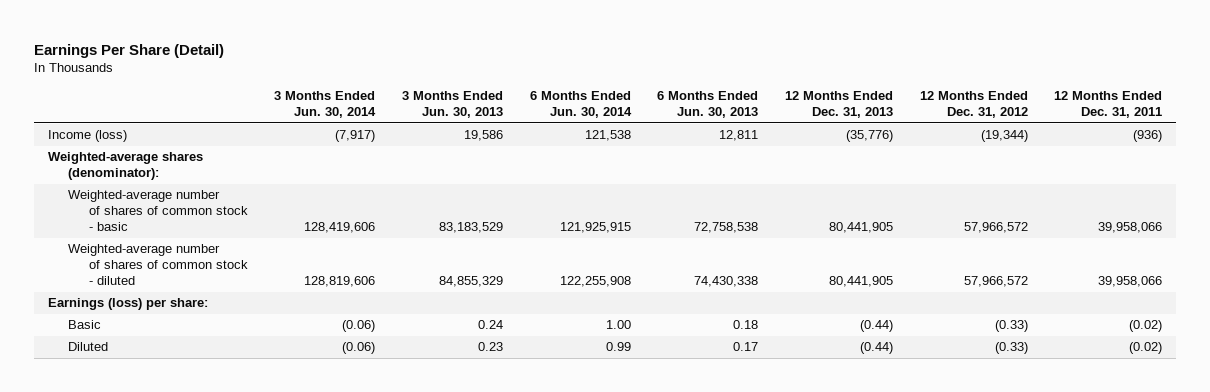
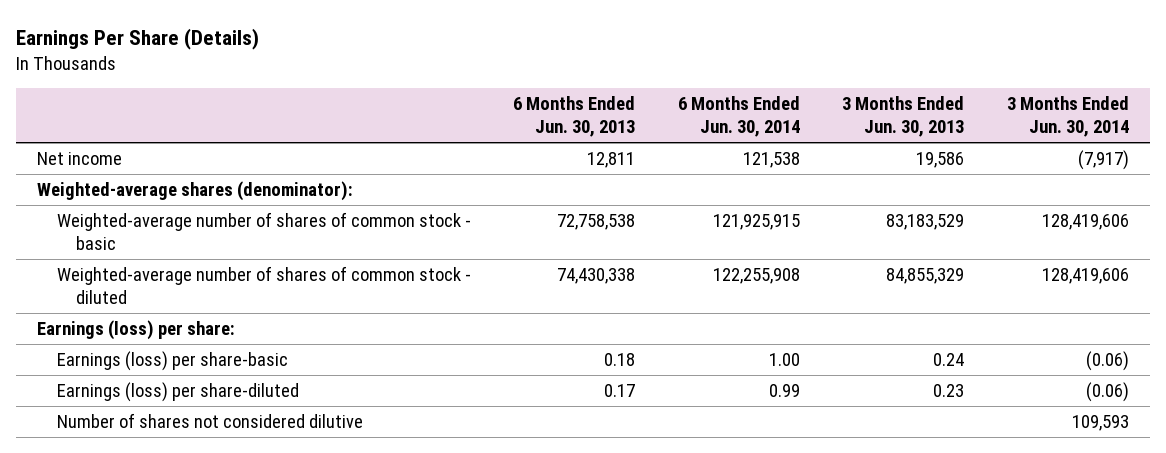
[34,43,225,58] Earnings Per Share (Detail) -> [16,27,260,50] Earnings Per Share (Details)
[784,91,893,119] 12 Months Ended Dec. 31, 2013 -> none
[919,91,1028,119] 12 Months Ended Dec. 31, 2012 -> none
[1054,91,1163,119] 12 Months Ended Dec. 31, 2011 -> none
[47,130,127,143] Income (loss) -> [37,151,123,165] Net income
[304,276,376,288] 128,819,606 -> [1041,267,1129,284] 128,419,606
[68,320,102,330] Basic -> [56,350,288,371] Earnings (loss) per share-basic
[68,342,109,352] Diluted -> [56,381,299,402] Earnings (loss) per share-diluted
none -> [56,412,363,428] Number of shares not considered dilutive

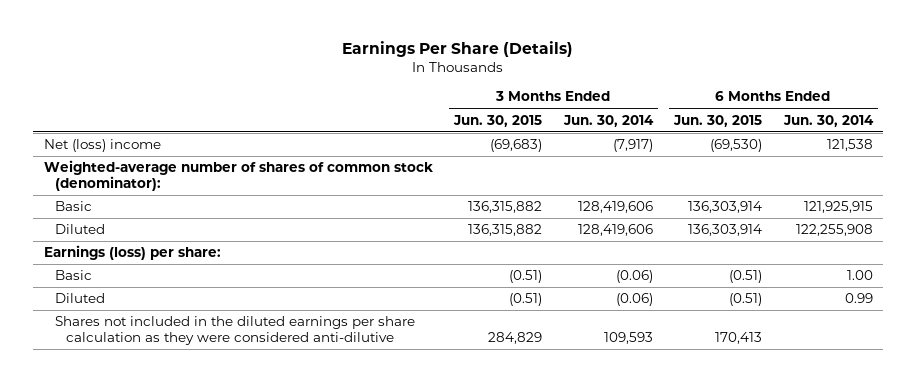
[513,95,636,138] 6 Months Ended Jun. 30, 2013 -> none
[842,95,965,138] 3 Months Ended Jun. 30, 2013 -> none
none -> [453,114,543,127] Jun. 30, 2015
none -> [673,114,763,127] Jun. 30, 2015
[37,151,123,165] Net income -> [43,139,161,153] Net (loss) income
[37,180,354,201] Weighted-average shares (denominator): -> [43,160,433,191] Weighted-average number of shares of common stock (denominator):
[56,211,471,251] Weighted-average number of shares of common stock - basic -> [54,201,92,212] Basic
[56,265,471,305] Weighted-average number of shares of common stock - diluted -> [54,224,105,235] Diluted
[56,350,288,371] Earnings (loss) per share-basic -> [54,270,92,281] Basic
[56,381,299,402] Earnings (loss) per share-diluted -> [54,293,105,304] Diluted
[56,412,363,428] Number of shares not considered dilutive -> [54,316,415,345] Shares not included in the diluted earnings per share calculation as they were considered anti-dilutive

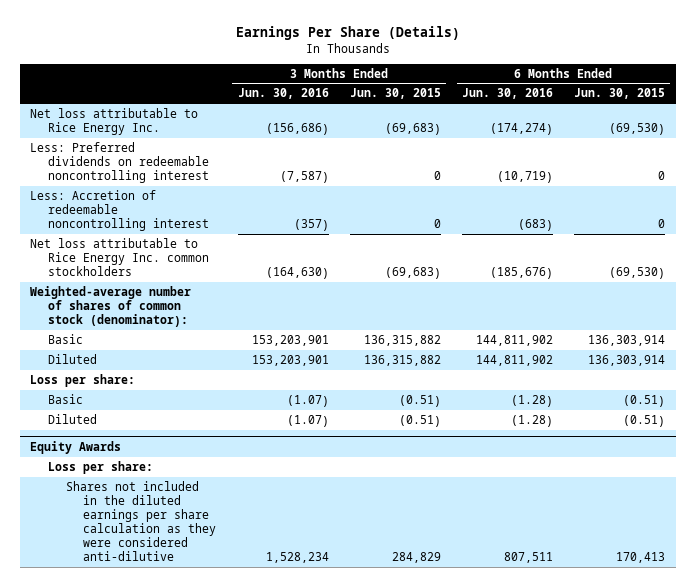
[562,114,654,127] Jun. 30, 2014 -> none
[782,114,874,127] Jun. 30, 2014 -> none
none -> [237,88,329,100] Jun. 30, 2016
none -> [461,88,553,100] Jun. 30, 2016
[43,139,161,153] Net (loss) income -> [30,107,199,135] Net loss attributable to Rice Energy Inc.
none -> [30,141,210,183] Less: Preferred dividends on redeemable noncontrolling interest
none -> [30,189,210,231] Less: Accretion of redeemable noncontrolling interest
none -> [30,237,210,276] Net loss attributable to Rice Energy Inc. common stockholders
[43,245,221,261] Earnings (loss) per share: -> [30,373,136,387] Loss per share:
none -> [30,440,122,454] Equity Awards
none -> [48,460,154,474] Loss per share:

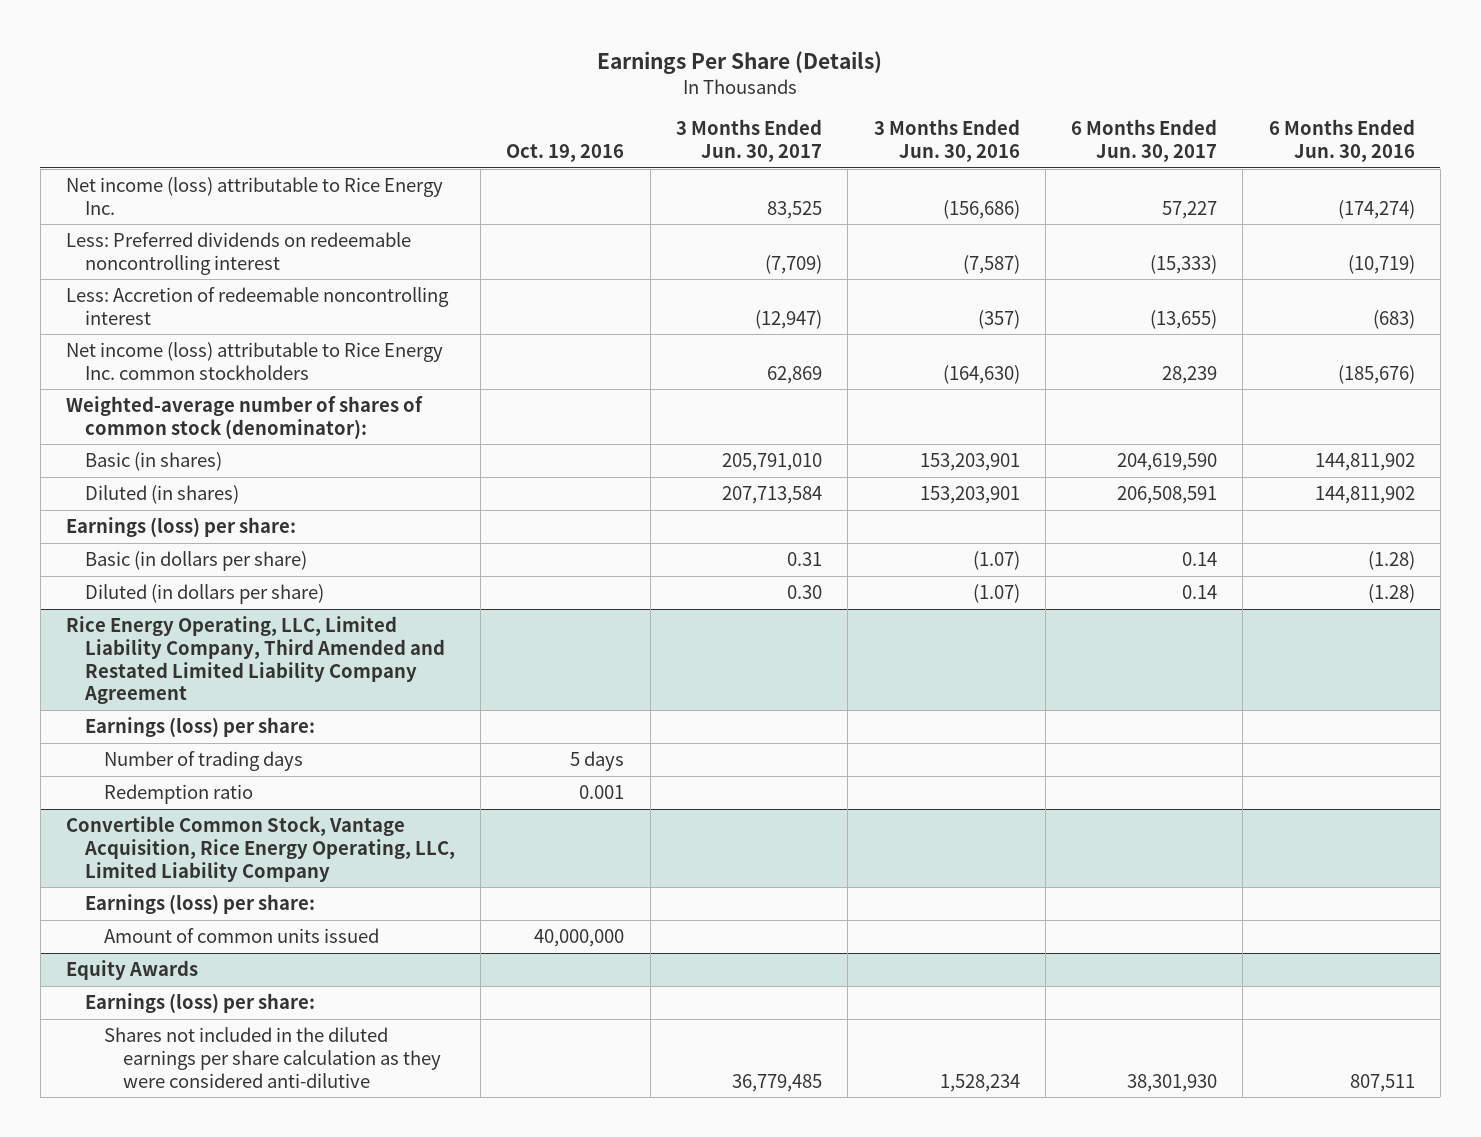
[349,88,441,100] Jun. 30, 2015 -> none
[574,88,666,100] Jun. 30, 2015 -> none
none -> [506,143,625,162] Oct. 19, 2016
none -> [676,119,823,162] 3 Months Ended Jun. 30, 2017
none -> [1071,119,1218,162] 6 Months Ended Jun. 30, 2017
[30,107,199,135] Net loss attributable to Rice Energy Inc. -> [65,177,443,215] Net income (loss) attributable to Rice Energy Inc.
[30,237,210,276] Net loss attributable to Rice Energy Inc. common stockholders -> [65,342,443,380] Net income (loss) attributable to Rice Energy Inc. common stockholders
[48,333,84,344] Basic -> [84,452,222,472] Basic (in shares)
[48,353,98,364] Diluted -> [84,485,239,505] Diluted (in shares)
[30,373,136,387] Loss per share: -> [65,517,296,538] Earnings (loss) per share:
[48,393,84,404] Basic -> [84,551,307,572] Basic (in dollars per share)
[48,413,98,424] Diluted -> [84,584,324,605] Diluted (in dollars per share)
none -> [65,616,445,705] Rice Energy Operating, LLC, Limited Liability Company, Third Amended and Restated Limited Liability Company Agreement
none -> [84,717,315,738] Earnings (loss) per share:
none -> [103,751,303,772] Number of trading days
none -> [103,784,253,805] Redemption ratio
none -> [65,816,455,882] Convertible Common Stock, Vantage Acquisition, Rice Energy Operating, LLC, Limited Liability Company
none -> [84,894,315,915] Earnings (loss) per share:
none -> [103,928,379,944] Amount of common units issued
[48,460,154,474] Loss per share: -> [84,993,315,1014] Earnings (loss) per share:

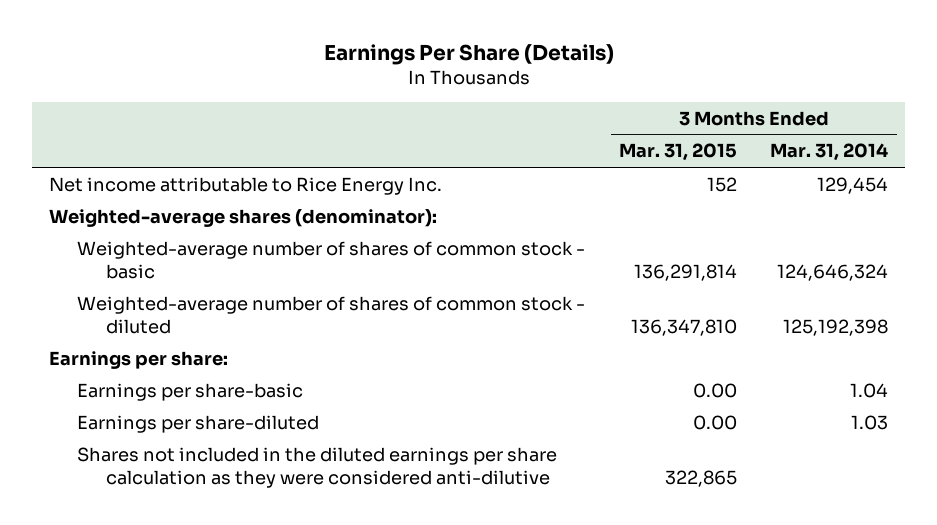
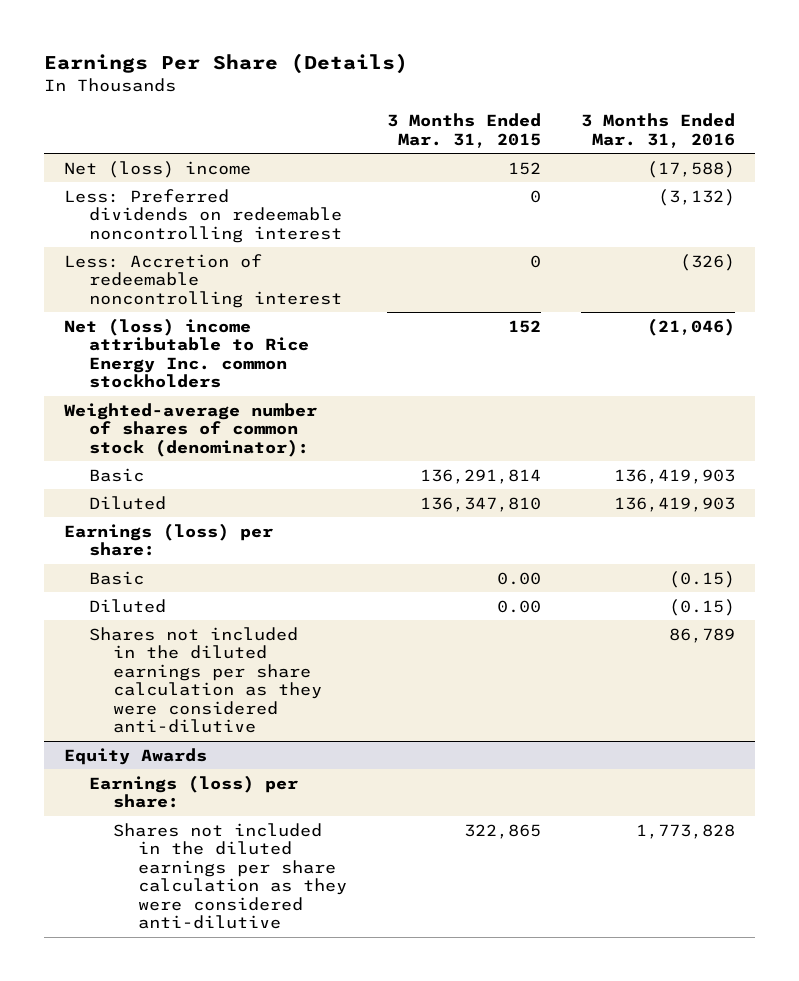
[770,143,889,162] Mar. 31, 2014 -> none
none -> [581,113,736,148] 3 Months Ended Mar. 31, 2016
[48,176,442,195] Net income attributable to Rice Energy Inc. -> [64,160,252,178] Net (loss) income
none -> [64,188,342,243] Less: Preferred dividends on redeemable noncontrolling interest
none -> [64,253,342,308] Less: Accretion of redeemable noncontrolling interest
none -> [64,317,309,389] Net (loss) income attributable to Rice Energy Inc. common stockholders
[48,208,437,227] Weighted-average shares (denominator): -> [64,402,318,457] Weighted-average number of shares of common stock (denominator):
[77,240,586,279] Weighted-average number of shares of common stock - basic -> [88,467,144,482] Basic
[77,295,586,334] Weighted-average number of shares of common stock - diluted -> [88,495,166,510] Diluted
[48,350,228,369] Earnings per share: -> [64,522,274,557] Earnings (loss) per share:
[77,382,304,401] Earnings per share-basic -> [88,570,144,585] Basic
[77,414,320,433] Earnings per share-diluted -> [88,598,166,613] Diluted
none -> [88,626,323,734] Shares not included in the diluted earnings per share calculation as they were considered anti-dilutive
none -> [64,747,208,765] Equity Awards
none -> [88,774,298,809] Earnings (loss) per share:

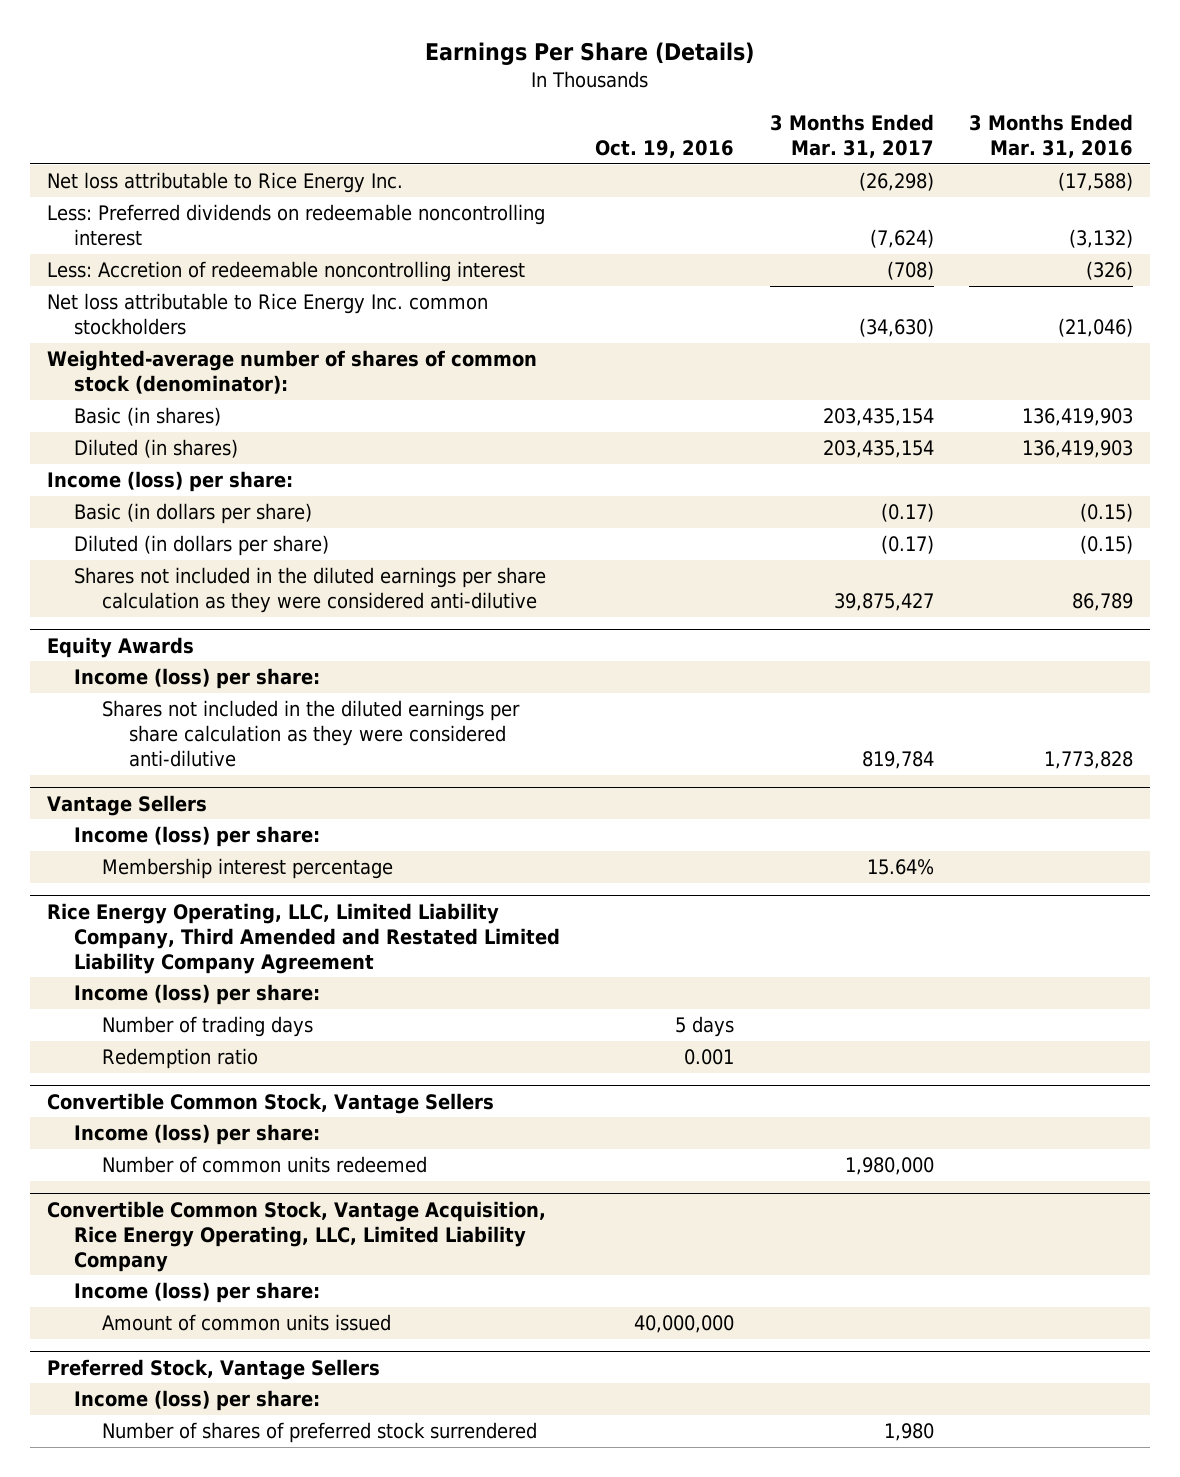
[387,113,542,148] 3 Months Ended Mar. 31, 2015 -> none
none -> [595,140,735,159] Oct. 19, 2016
none -> [769,114,934,159] 3 Months Ended Mar. 31, 2017
[64,160,252,178] Net (loss) income -> [47,172,404,194] Net loss attributable to Rice Energy Inc.
[64,317,309,389] Net (loss) income attributable to Rice Energy Inc. common stockholders -> [47,293,489,336] Net loss attributable to Rice Energy Inc. common stockholders
[88,467,144,482] Basic -> [74,407,222,427] Basic (in shares)
[88,495,166,510] Diluted -> [74,439,239,459] Diluted (in shares)
[64,522,274,557] Earnings (loss) per share: -> [47,471,294,493] Income (loss) per share:
[88,570,144,585] Basic -> [74,503,313,525] Basic (in dollars per share)
[88,598,166,613] Diluted -> [74,535,330,557] Diluted (in dollars per share)
[88,774,298,809] Earnings (loss) per share: -> [74,668,321,690] Income (loss) per share:
none -> [47,794,208,816] Vantage Sellers
none -> [74,826,321,848] Income (loss) per share:
none -> [101,858,393,880] Membership interest percentage
none -> [47,902,561,974] Rice Energy Operating, LLC, Limited Liability Company, Third Amended and Restated Limited Liability Company Agreement
none -> [74,984,321,1006] Income (loss) per share:
none -> [101,1016,313,1038] Number of trading days
none -> [101,1048,258,1070] Redemption ratio
none -> [47,1092,495,1114] Convertible Common Stock, Vantage Sellers
none -> [74,1124,321,1146] Income (loss) per share:
none -> [101,1156,427,1174] Number of common units redeemed
none -> [47,1200,547,1272] Convertible Common Stock, Vantage Acquisition, Rice Energy Operating, LLC, Limited Liability Company
none -> [74,1282,321,1304] Income (loss) per share:
none -> [101,1314,391,1332] Amount of common units issued
none -> [47,1358,381,1380] Preferred Stock, Vantage Sellers
none -> [74,1390,321,1412] Income (loss) per share:
none -> [101,1422,537,1444] Number of shares of preferred stock surrendered

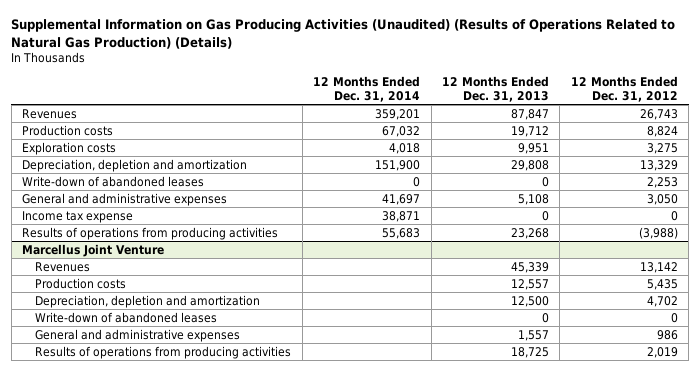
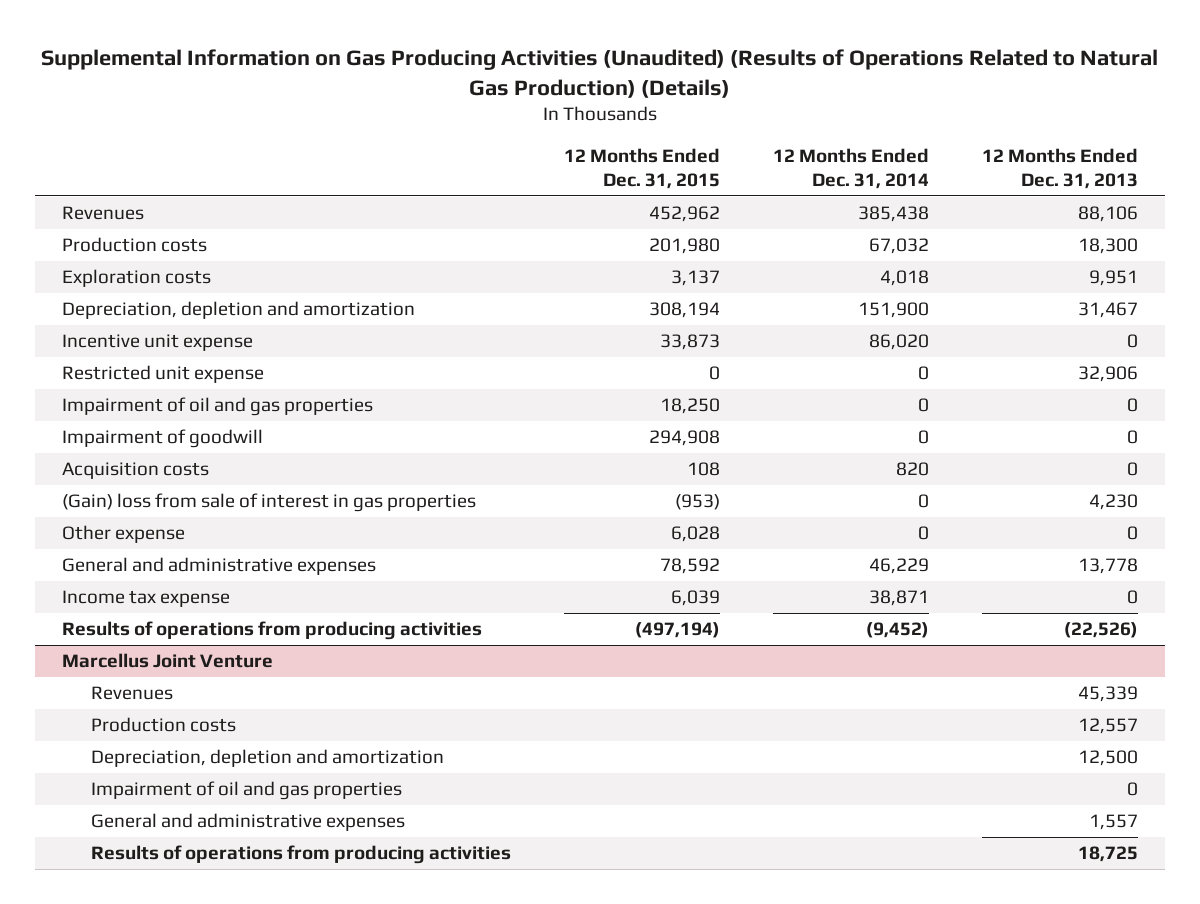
[570,76,678,102] 12 Months Ended Dec. 31, 2012 -> none
none -> [563,147,720,190] 12 Months Ended Dec. 31, 2015
[375,108,421,120] 359,201 -> [857,206,929,223] 385,438
[510,108,549,120] 87,847 -> [1078,206,1139,223] 88,106
[510,125,549,137] 19,712 -> [1078,238,1139,255] 18,300
[510,159,549,171] 29,808 -> [1078,302,1139,319] 31,467
none -> [61,334,253,352] Incentive unit expense
none -> [61,365,264,384] Restricted unit expense
[22,175,205,187] Write-down of abandoned leases -> [61,397,373,417] Impairment of oil and gas properties
none -> [61,429,263,449] Impairment of goodwill
none -> [61,462,209,480] Acquisition costs
none -> [61,493,476,513] (Gain) loss from sale of interest in gas properties
none -> [61,525,185,544] Other expense
[382,193,421,205] 41,697 -> [868,558,929,575] 46,229
[517,193,549,205] 5,108 -> [1078,558,1139,575] 13,778
[382,227,421,239] 55,683 -> [865,622,929,639] (9,452)
[510,227,549,239] 23,268 -> [1064,622,1139,639] (22,526)
[35,311,218,323] Write-down of abandoned leases -> [90,781,402,801] Impairment of oil and gas properties

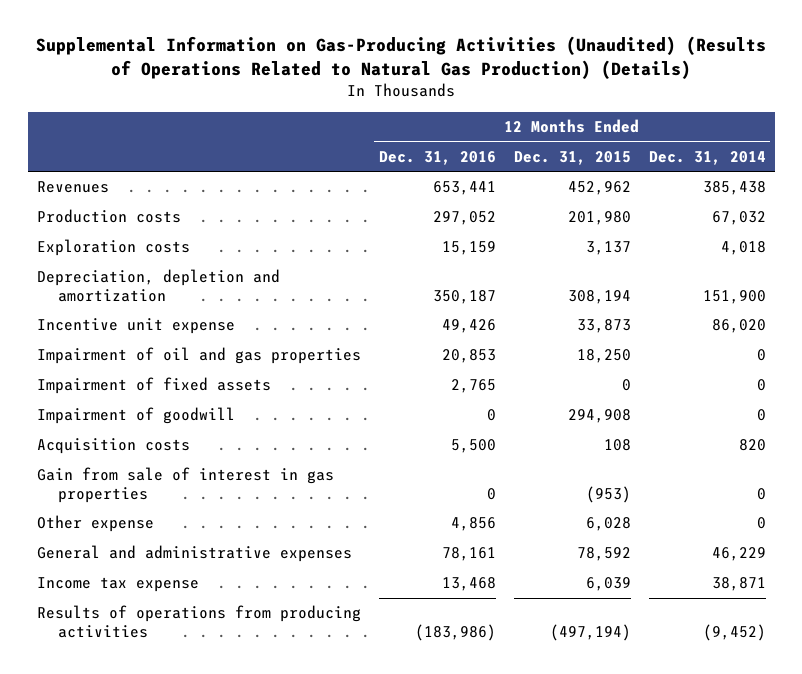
[40,48,1158,98] Supplemental Information on Gas Producing Activities (Unaudited) (Results of Operations Related to Natural Gas Production) (Details) -> [36,36,767,80] Supplemental Information on Gas-Producing Activities (Unaudited) (Results of Operations Related to Natural Gas Production) (Details)
[982,147,1139,190] 12 Months Ended Dec. 31, 2013 -> none
none -> [378,150,496,165] Dec. 31, 2016
[61,365,264,384] Restricted unit expense -> none
none -> [36,377,271,395] Impairment of fixed assets
[61,493,476,513] (Gain) loss from sale of interest in gas properties -> [36,467,334,503] Gain from sale of interest in gas properties
[61,653,273,669] Marcellus Joint Venture -> none
[90,686,173,701] Revenues -> none
[90,717,236,733] Production costs -> none
[90,749,444,768] Depreciation, depletion and amortization -> none
[90,781,402,801] Impairment of oil and gas properties -> none
[90,813,405,832] General and administrative expenses -> none
[90,845,511,865] Results of operations from producing activities -> none

